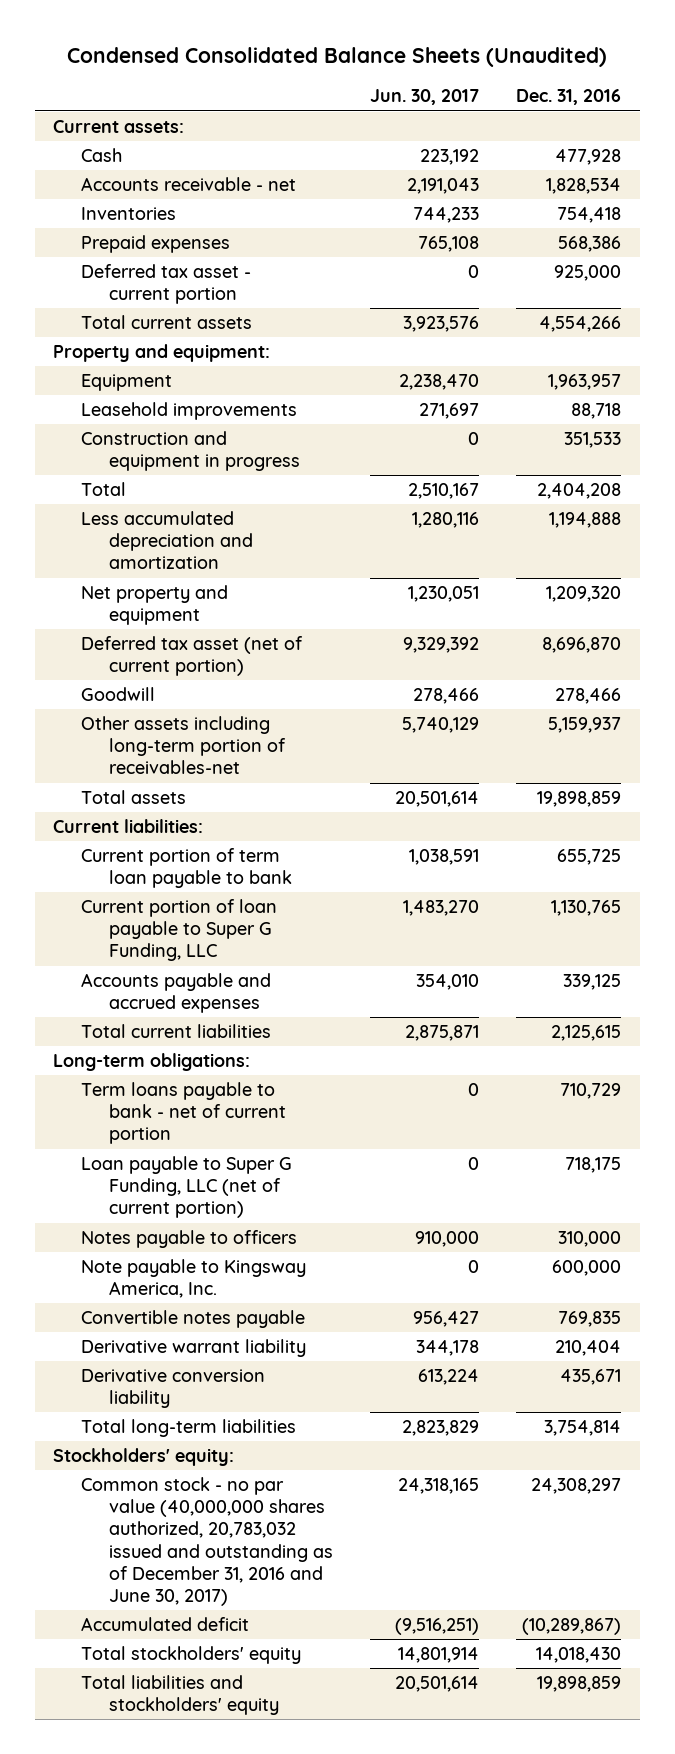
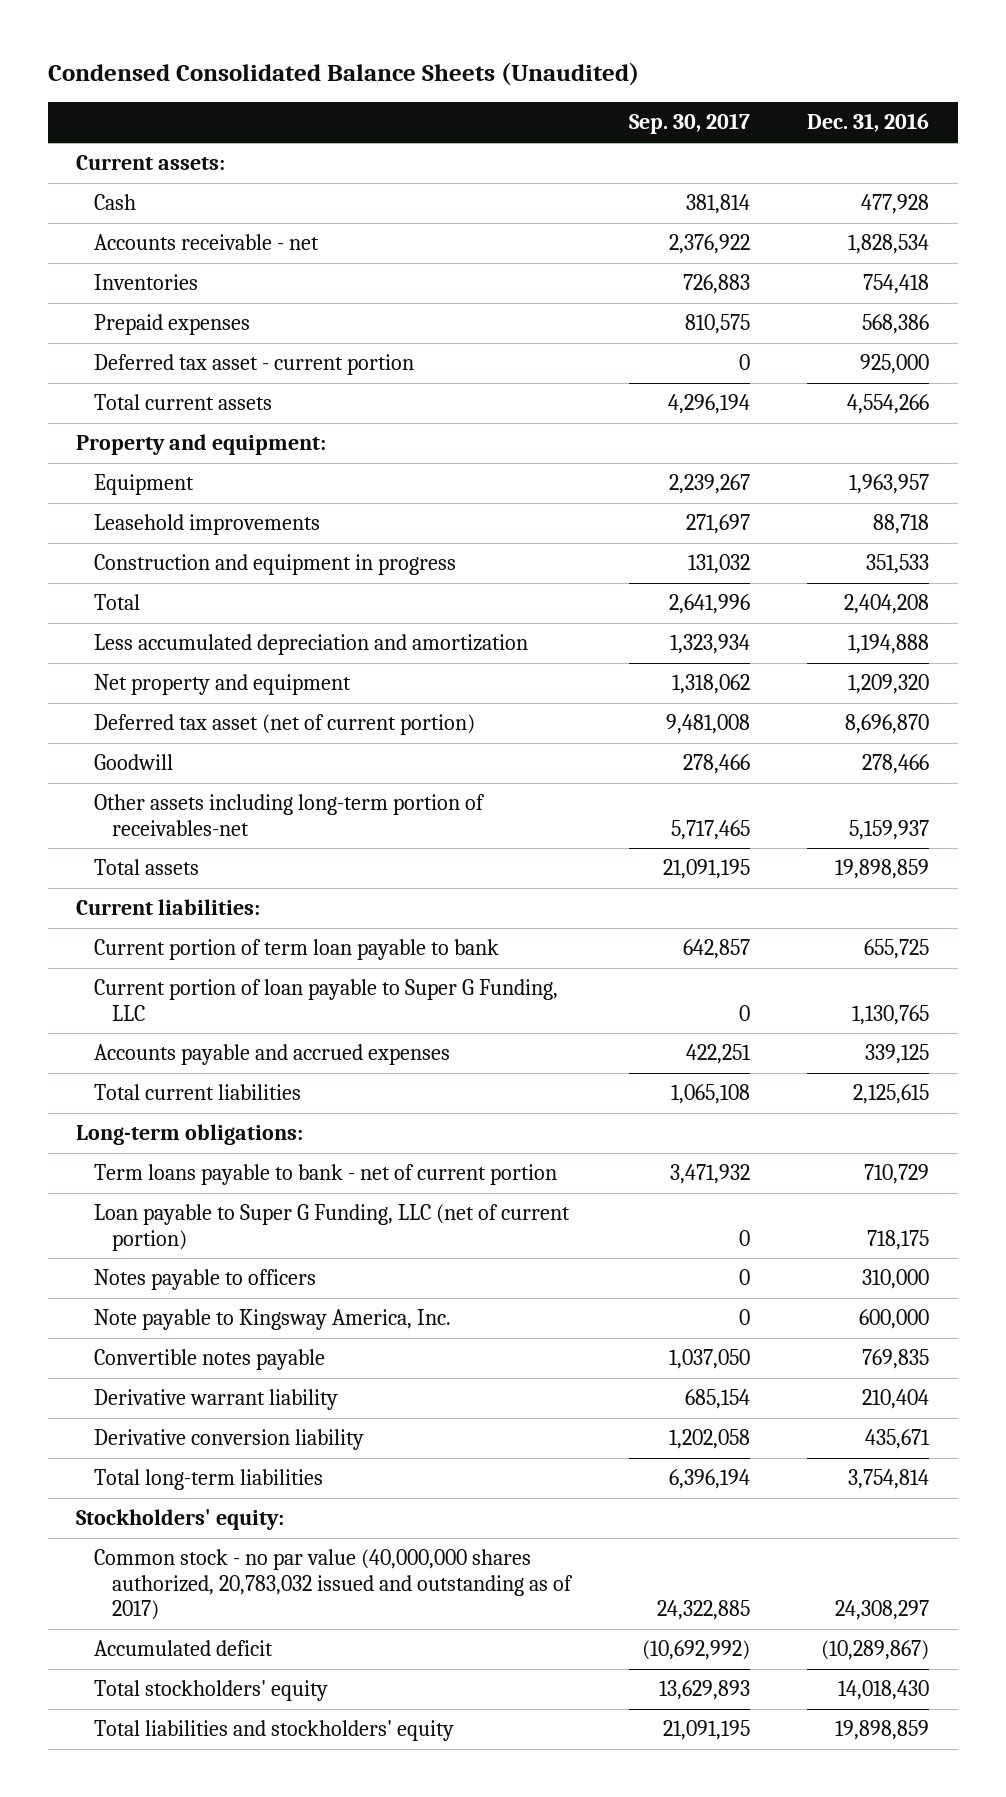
[369,89,479,106] Jun. 30, 2017 -> none
none -> [628,113,750,135] Sep. 30, 2017
[81,1477,333,1606] Common stock - no par value (40,000,000 shares authorized, 20,783,032 issued and outstanding as of December 31, 2016 and June 30, 2017) -> [94,1549,573,1620] Common stock - no par value (40,000,000 shares authorized, 20,783,032 issued and outstanding as of 2017)

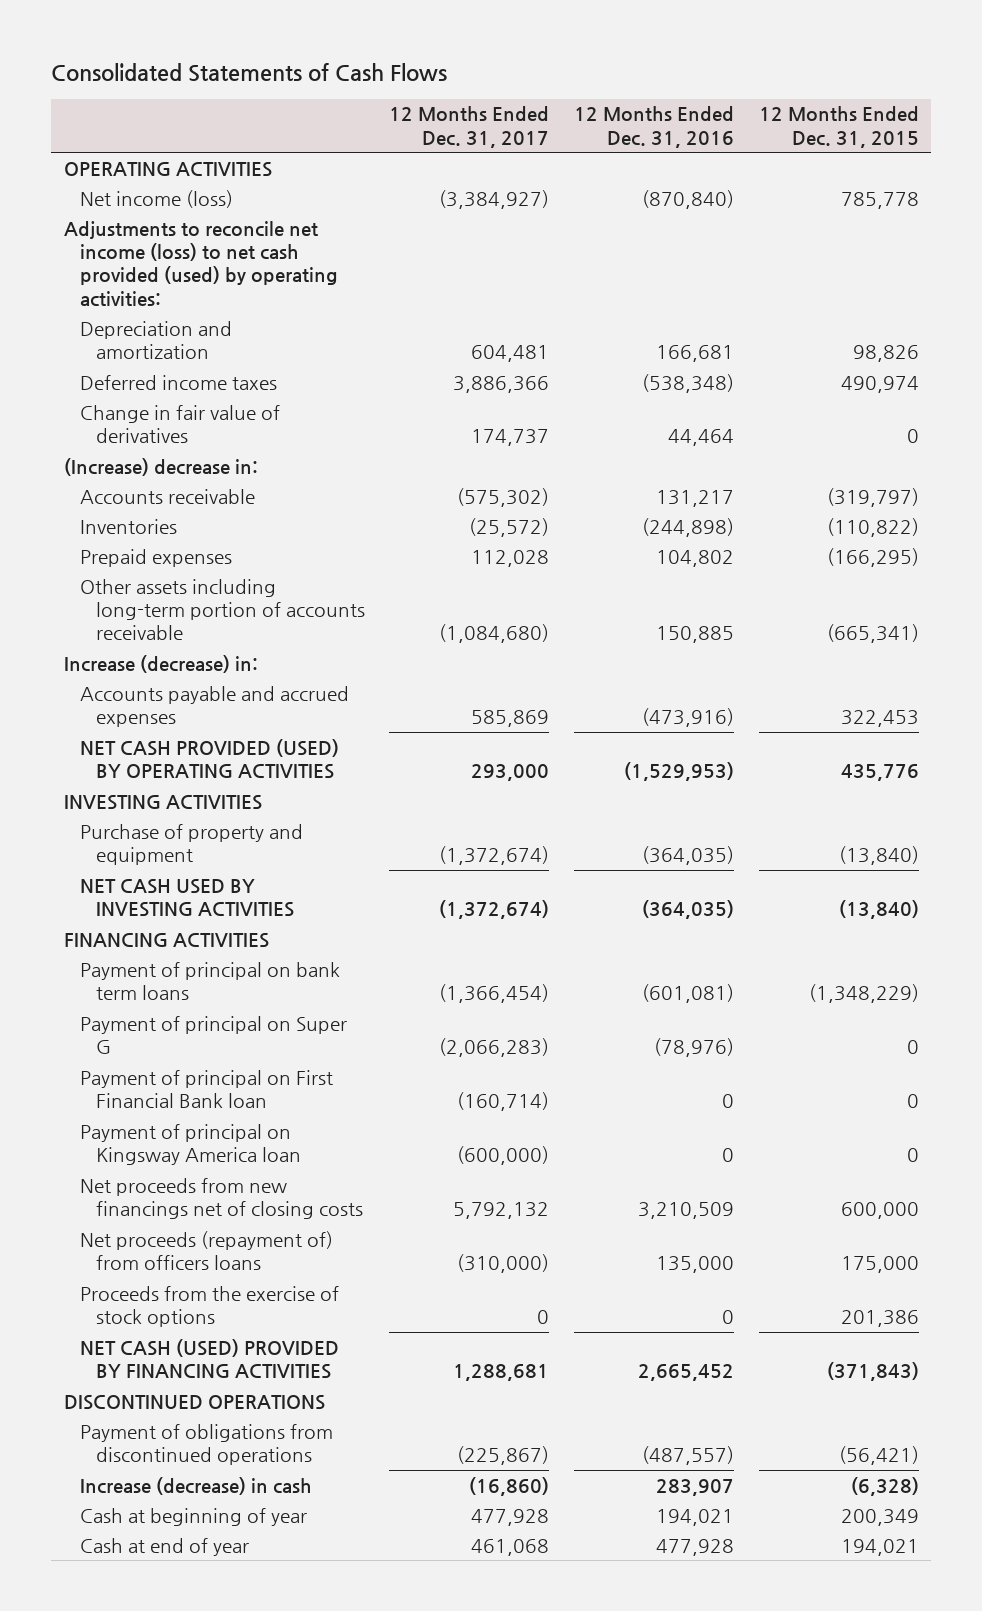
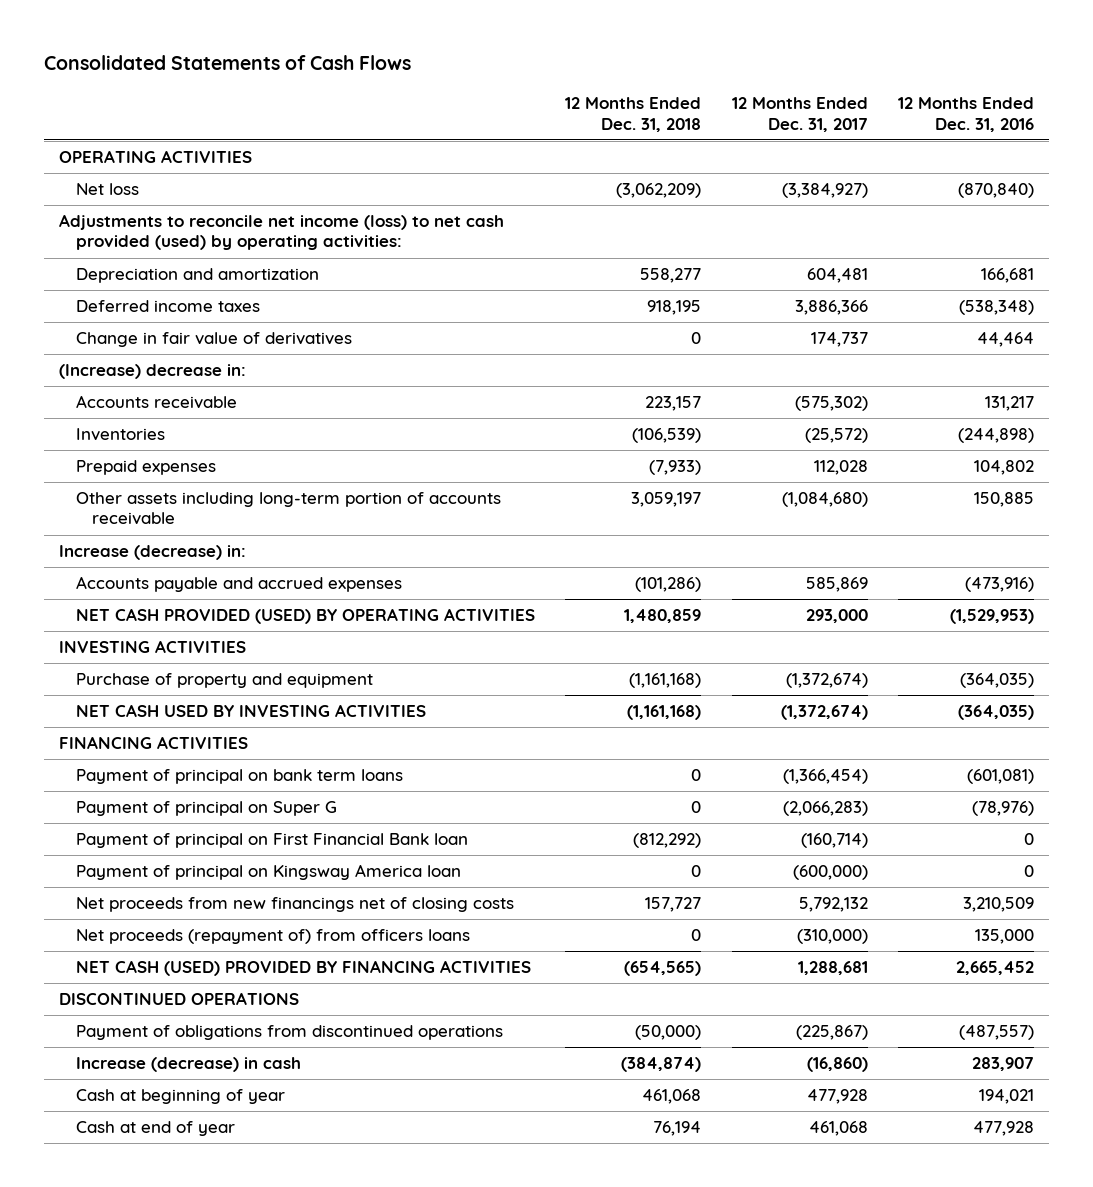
[758,106,919,148] 12 Months Ended Dec. 31, 2015 -> none
none -> [565,97,702,132] 12 Months Ended Dec. 31, 2018
[79,189,233,208] Net income (loss) -> [75,183,139,196] Net loss
[79,1285,339,1327] Proceeds from the exercise of stock options -> none

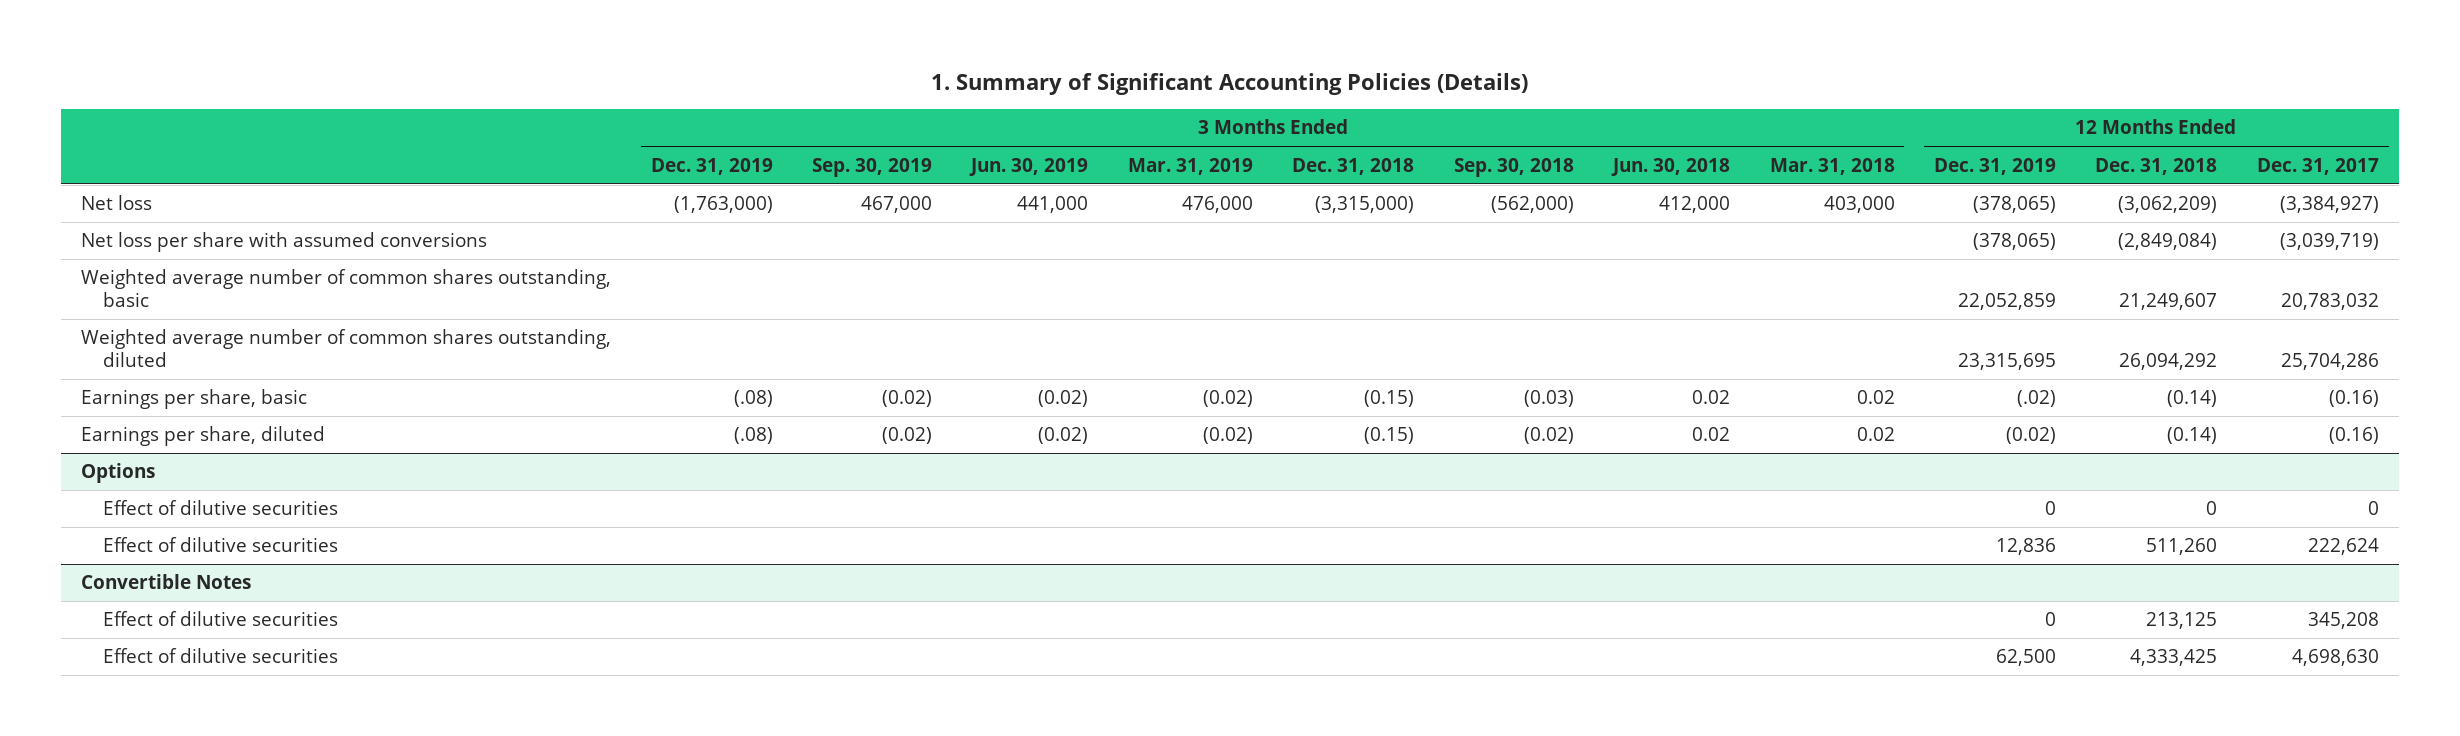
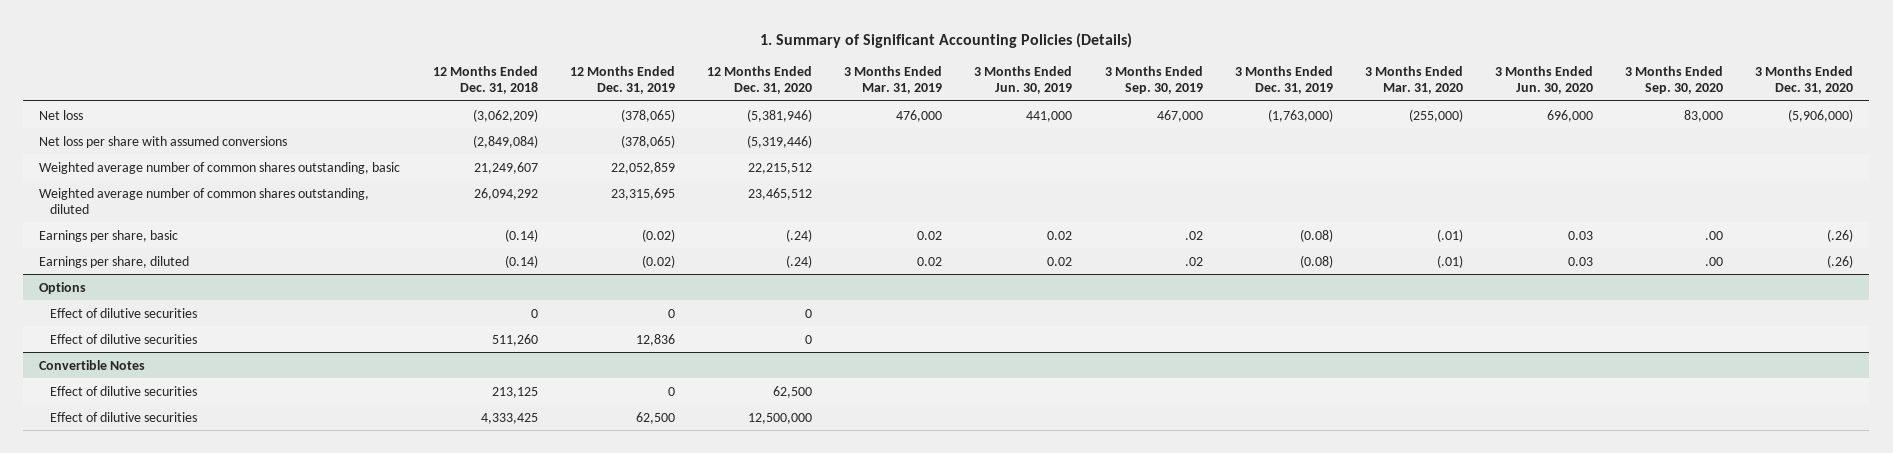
[1292,157,1415,175] Dec. 31, 2018 -> none
[1453,157,1574,177] Sep. 30, 2018 -> none
[1611,157,1731,176] Jun. 30, 2018 -> none
[1769,157,1895,175] Mar. 31, 2018 -> none
[2256,157,2379,175] Dec. 31, 2017 -> none
none -> [706,66,812,95] 12 Months Ended Dec. 31, 2020
none -> [1364,66,1463,95] 3 Months Ended Mar. 31, 2020
none -> [1495,66,1594,95] 3 Months Ended Jun. 30, 2020
none -> [1625,66,1724,95] 3 Months Ended Sep. 30, 2020
none -> [1755,66,1854,95] 3 Months Ended Dec. 31, 2020
[733,390,773,408] (.08) -> [1299,228,1333,242] (0.08)
[881,390,932,408] (0.02) -> [1184,230,1203,240] .02
[1038,390,1089,408] (0.02) -> [1047,230,1073,240] 0.02
[1202,390,1253,408] (0.02) -> [917,230,943,240] 0.02
[2017,390,2057,408] (.02) -> [641,228,675,242] (0.02)
[733,427,773,445] (.08) -> [1299,254,1333,268] (0.08)
[881,427,932,445] (0.02) -> [1184,256,1203,266] .02
[1038,427,1089,445] (0.02) -> [1047,256,1073,266] 0.02
[1202,427,1253,445] (0.02) -> [917,256,943,266] 0.02

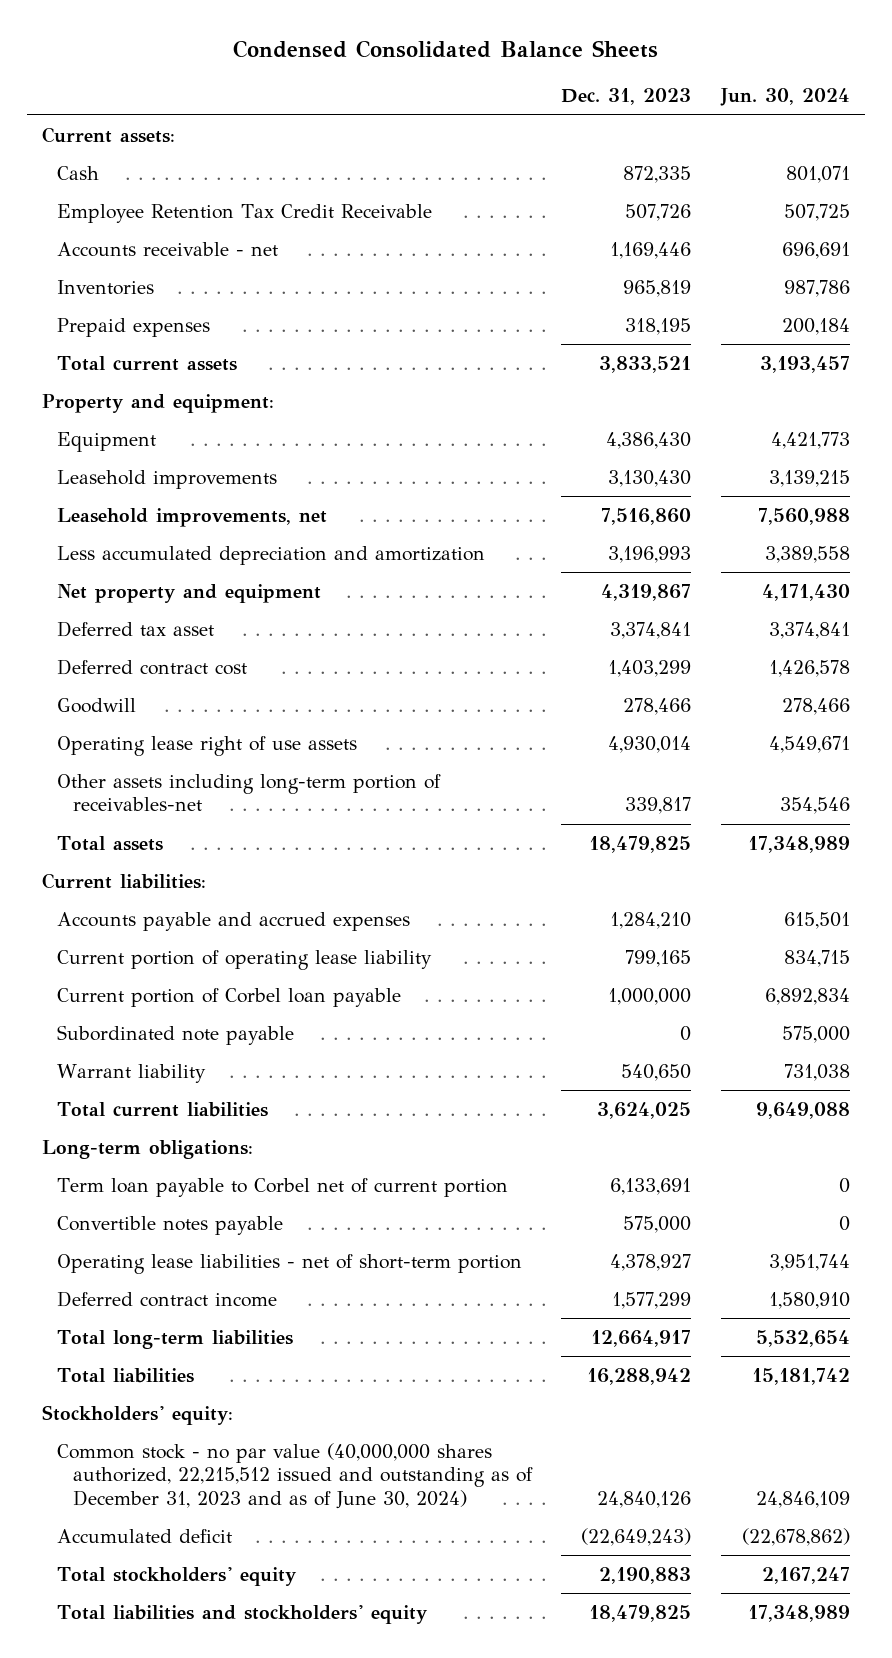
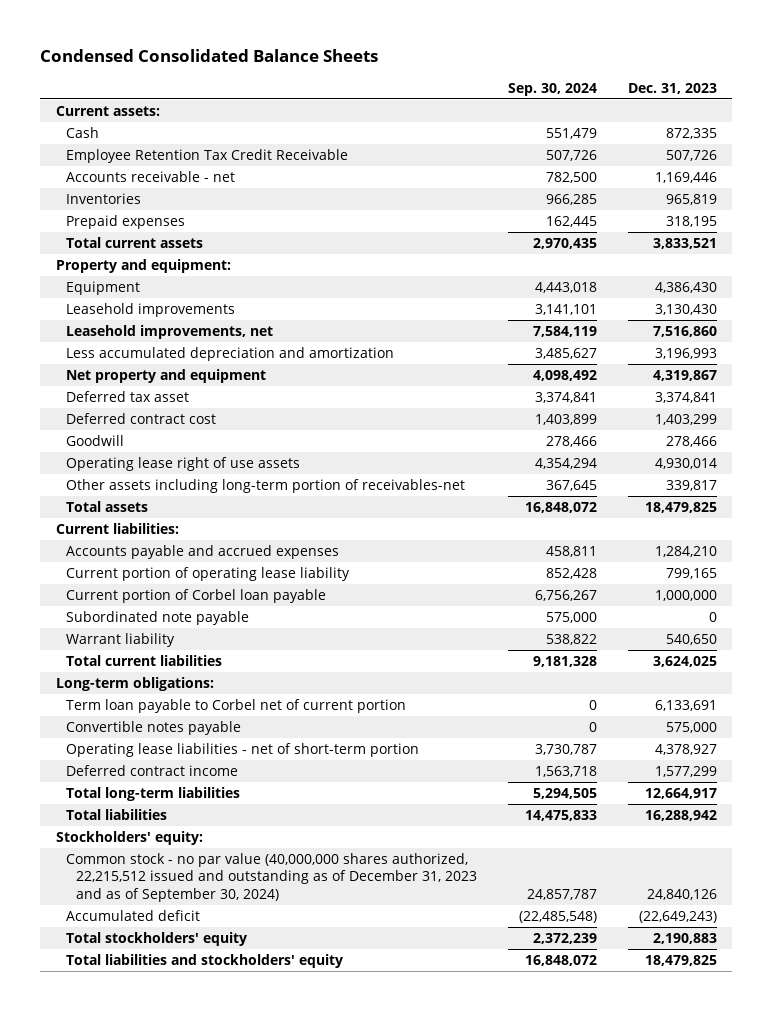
[719,88,850,107] Jun. 30, 2024 -> none
none -> [507,82,597,96] Sep. 30, 2024
[57,1442,533,1509] Common stock - no par value (40,000,000 shares authorized, 22,215,512 issued and outstanding as of December 31, 2023 and as of June 30, 2024) -> [66,853,478,902] Common stock - no par value (40,000,000 shares authorized, 22,215,512 issued and outstanding as of December 31, 2023 and as of September 30, 2024)

